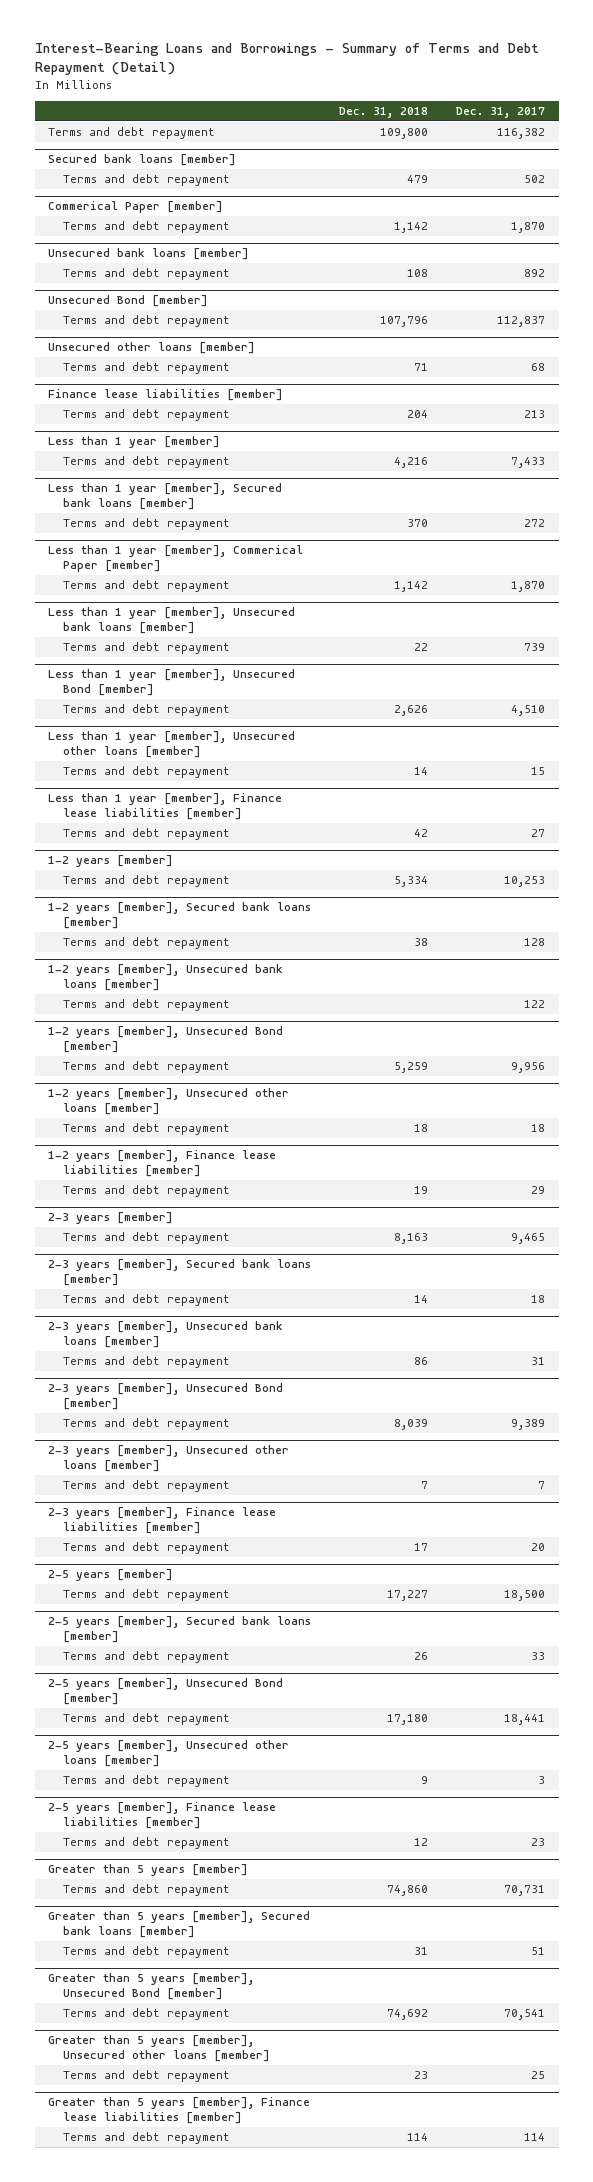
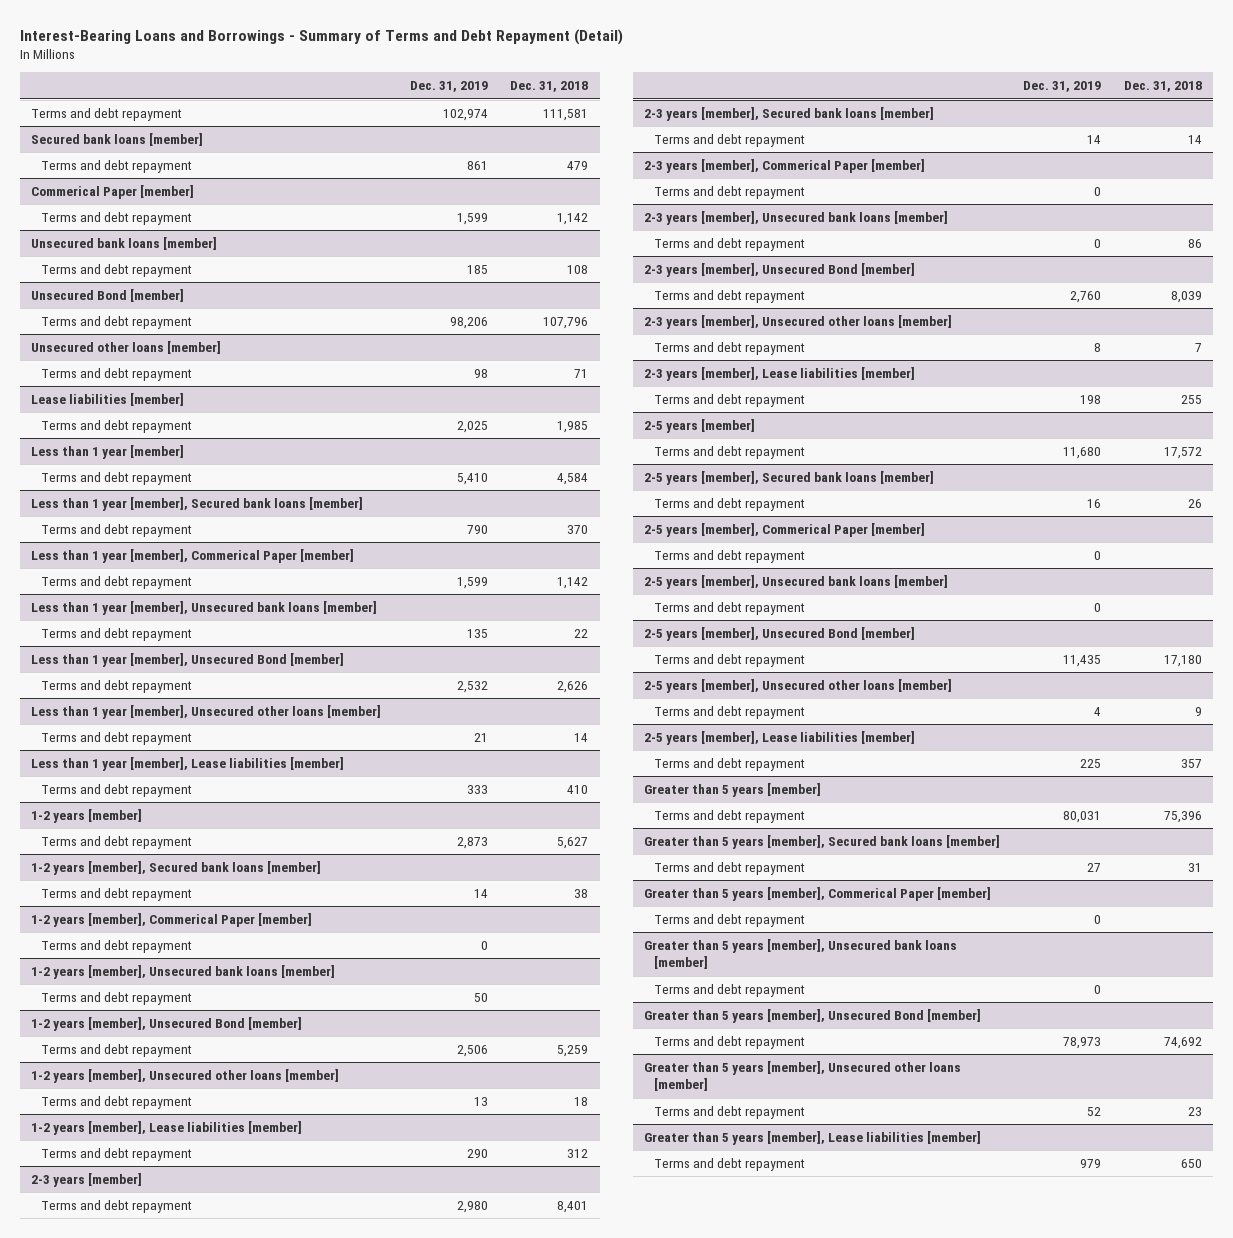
[455,106,545,118] Dec. 31, 2017 -> none
none -> [409,81,488,93] Dec. 31, 2019
[380,128,429,140] 109,800 -> [543,109,589,122] 111,581
[48,389,284,402] Finance lease liabilities [member] -> [31,393,185,407] Lease liabilities [member]
[407,410,429,419] 204 -> [557,421,589,434] 1,985
[394,457,429,469] 4,216 -> [557,473,589,486] 4,584
[48,793,283,820] Less than 1 year [member], Finance lease liabilities [member] -> [31,757,345,772] Less than 1 year [member], Lease liabilities [member]
[414,829,429,838] 42 -> [567,785,589,795] 410
[394,876,429,888] 5,334 -> [557,837,589,850] 5,627
none -> [31,913,313,928] 1-2 years [member], Commerical Paper [member]
none -> [40,940,192,954] Terms and debt repayment
[48,1150,277,1177] 1-2 years [member], Finance lease liabilities [member] -> [31,1121,303,1136] 1-2 years [member], Lease liabilities [member]
[414,1186,429,1195] 19 -> [567,1149,589,1159] 312
[394,1233,429,1245] 8,163 -> [557,1201,589,1214] 8,401
none -> [644,159,926,174] 2-3 years [member], Commerical Paper [member]
none -> [654,186,806,200] Terms and debt repayment
[48,1507,277,1534] 2-3 years [member], Finance lease liabilities [member] -> [644,367,916,382] 2-3 years [member], Lease liabilities [member]
[414,1543,429,1552] 17 -> [1180,395,1202,405] 255
[387,1590,429,1602] 17,227 -> [1163,447,1202,460] 17,572
none -> [644,523,926,538] 2-5 years [member], Commerical Paper [member]
none -> [654,550,806,564] Terms and debt repayment
none -> [644,575,949,590] 2-5 years [member], Unsecured bank loans [member]
none -> [654,602,806,616] Terms and debt repayment
[48,1802,277,1829] 2-5 years [member], Finance lease liabilities [member] -> [644,731,916,746] 2-5 years [member], Lease liabilities [member]
[414,1838,429,1847] 12 -> [1180,759,1202,769] 357
[387,1885,429,1897] 74,860 -> [1163,811,1202,824] 75,396
none -> [644,887,992,902] Greater than 5 years [member], Commerical Paper [member]
none -> [654,914,806,928] Terms and debt repayment
none -> [644,939,958,970] Greater than 5 years [member], Unsecured bank loans [member]
none -> [654,984,806,998] Terms and debt repayment
[48,2097,311,2124] Greater than 5 years [member], Finance lease liabilities [member] -> [644,1131,982,1146] Greater than 5 years [member], Lease liabilities [member]
[407,2133,429,2142] 114 -> [1180,1159,1202,1169] 650

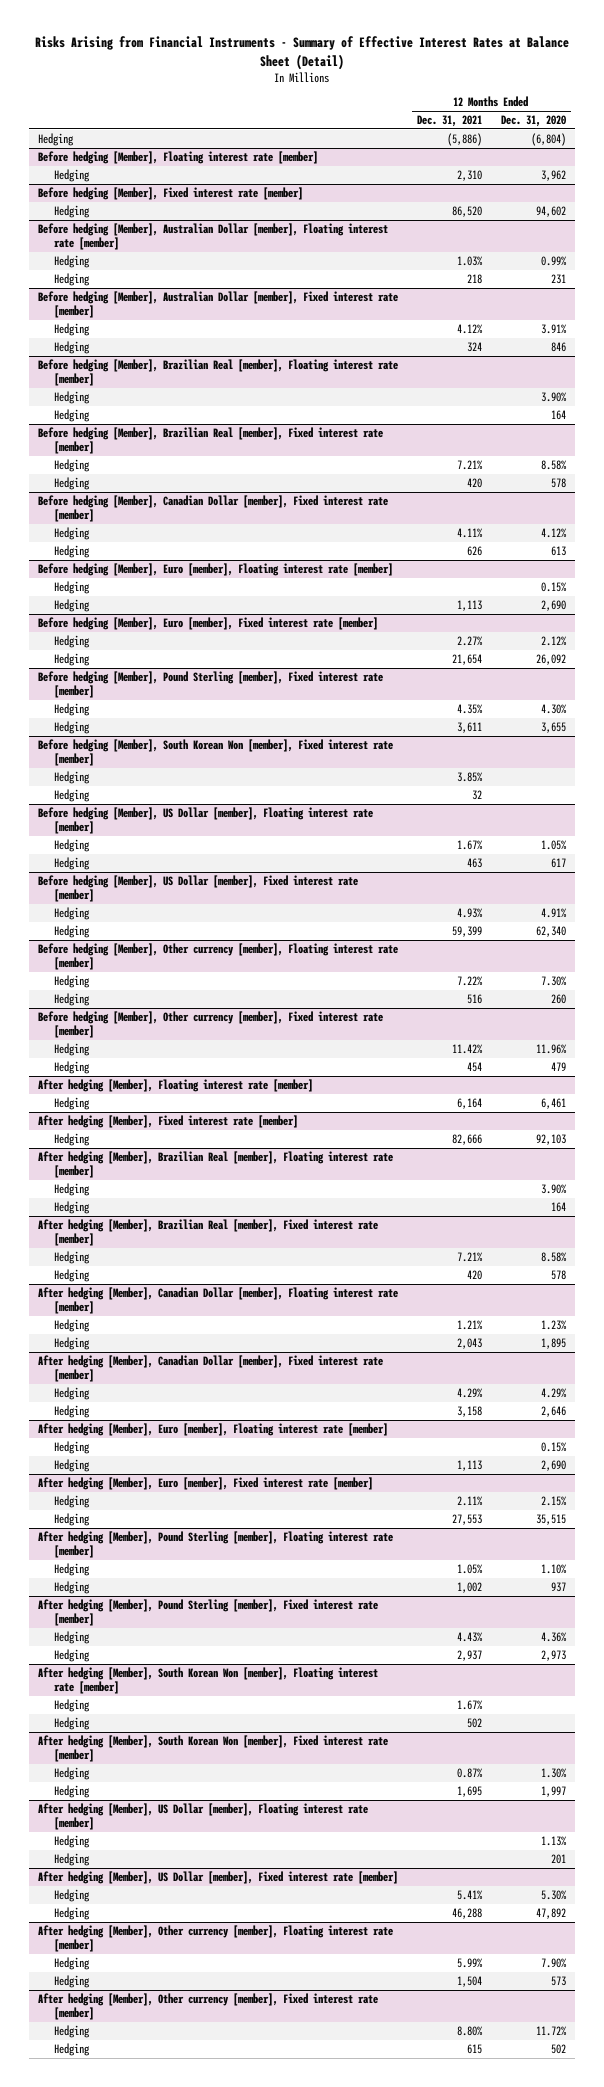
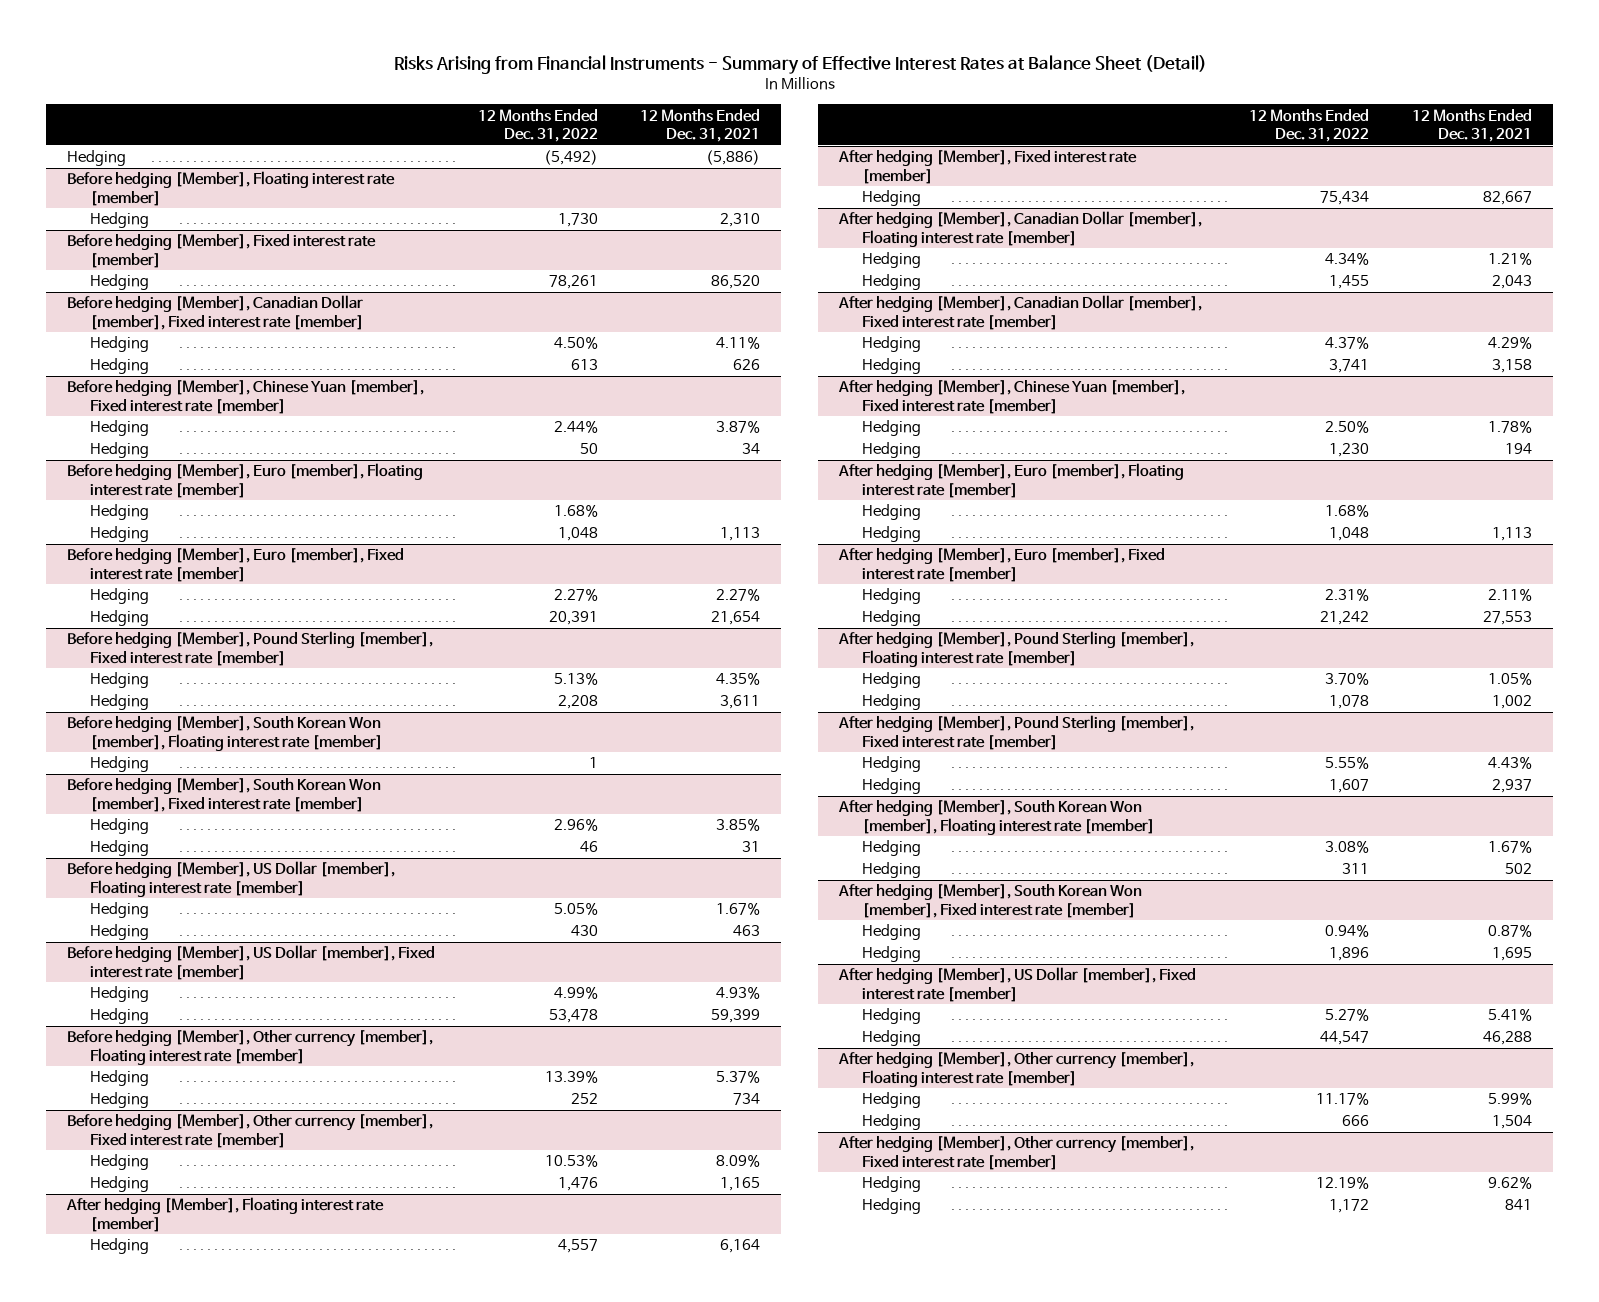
[500,115,566,128] Dec. 31, 2020 -> none
none -> [477,108,598,143] 12 Months Ended Dec. 31, 2022
[38,222,389,251] Before hedging [Member], Australian Dollar [member], Floating interest rate [member] -> none
[53,254,90,268] Hedging -> none
[53,272,90,286] Hedging -> none
[38,290,399,319] Before hedging [Member], Australian Dollar [member], Fixed interest rate [member] -> none
[53,322,90,336] Hedging -> none
[53,340,90,354] Hedging -> none
[38,358,399,387] Before hedging [Member], Brazilian Real [member], Floating interest rate [member] -> none
[53,390,90,404] Hedging -> none
[53,408,90,422] Hedging -> none
[38,426,384,455] Before hedging [Member], Brazilian Real [member], Fixed interest rate [member] -> none
[53,458,90,472] Hedging -> none
[53,476,90,490] Hedging -> none
none -> [67,380,425,414] Before hedging [Member], Chinese Yuan [member], Fixed interest rate [member]
none -> [90,420,150,437] Hedging
none -> [90,442,150,459] Hedging
none -> [67,716,384,751] Before hedging [Member], South Korean Won [member], Floating interest rate [member]
none -> [90,756,150,773] Hedging
[472,789,483,800] 32 -> [741,841,760,853] 31
[457,975,484,986] 7.22% -> [715,1070,760,1084] 5.37%
[467,993,483,1004] 516 -> [732,1093,760,1106] 734
[452,1043,484,1054] 11.42% -> [715,1154,760,1168] 8.09%
[467,1061,483,1072] 454 -> [719,1177,760,1192] 1,165
[38,1150,394,1179] After hedging [Member], Brazilian Real [member], Floating interest rate [member] -> none
[53,1182,90,1196] Hedging -> none
[53,1200,90,1214] Hedging -> none
[38,1218,379,1247] After hedging [Member], Brazilian Real [member], Fixed interest rate [member] -> none
[53,1250,90,1264] Hedging -> none
[53,1268,90,1282] Hedging -> none
[452,1133,483,1145] 82,666 -> [1482,191,1532,206] 82,667
none -> [838,380,1186,414] After hedging [Member], Chinese Yuan [member], Fixed interest rate [member]
none -> [861,420,921,437] Hedging
none -> [861,442,921,459] Hedging
[38,1802,369,1831] After hedging [Member], US Dollar [member], Floating interest rate [member] -> none
[53,1834,90,1848] Hedging -> none
[53,1852,90,1866] Hedging -> none
[457,2025,484,2036] 8.80% -> [1487,1176,1532,1190] 9.62%
[467,2043,483,2054] 615 -> [1504,1199,1532,1211] 841

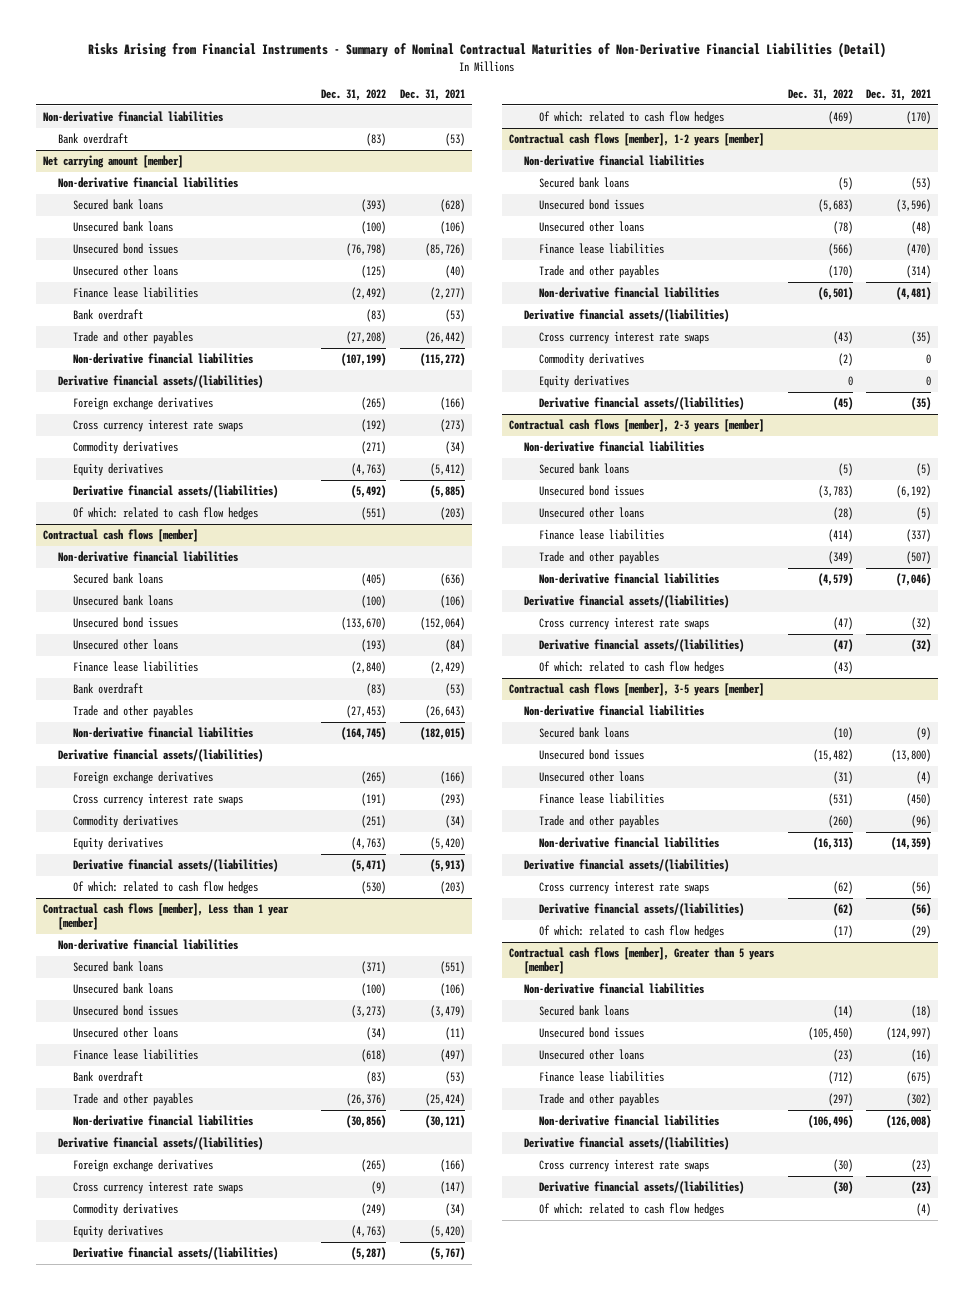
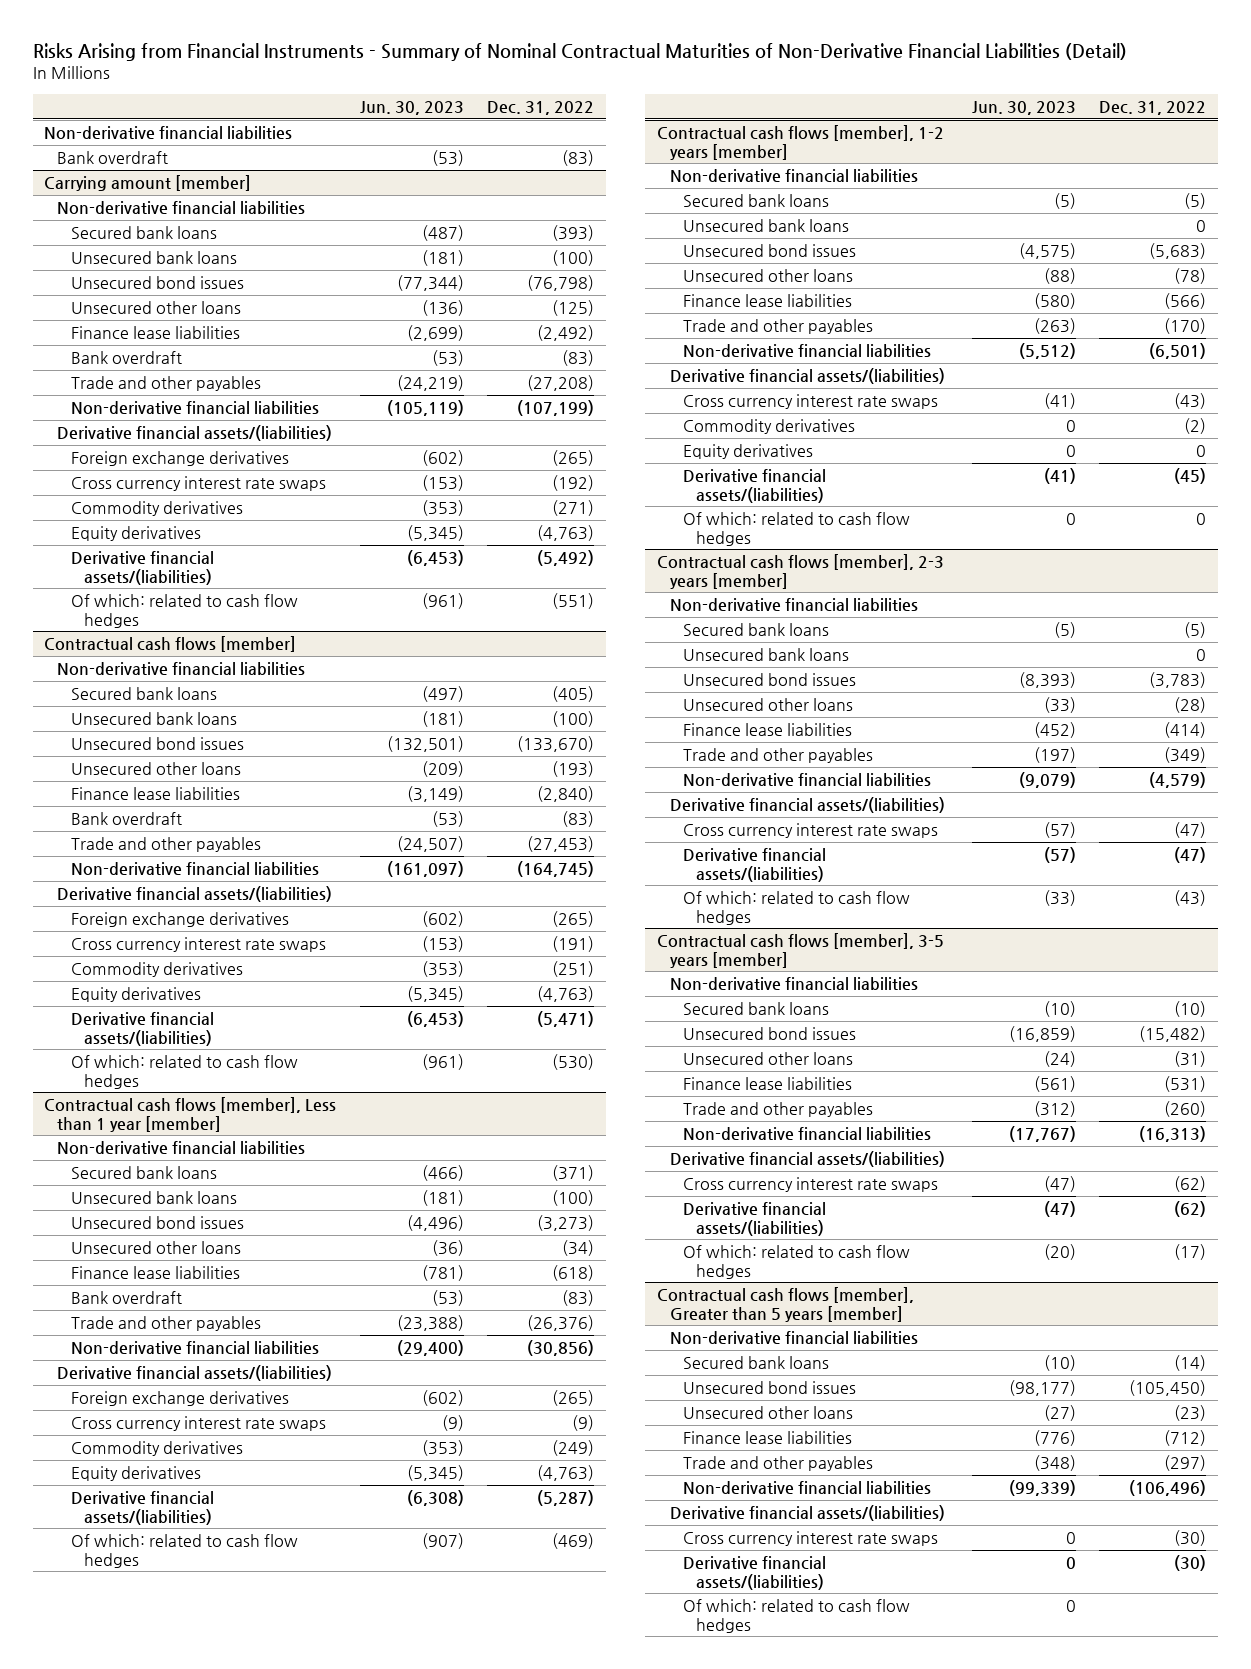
[400,88,466,101] Dec. 31, 2021 -> none
none -> [359,100,464,115] Jun. 30, 2023
[42,155,183,169] Net carrying amount [member] -> [44,174,252,191] Carrying amount [member]
none -> [682,218,849,232] Unsecured bank loans
none -> [682,511,910,546] Of which: related to cash flow hedges
none -> [682,647,849,661] Unsecured bank loans

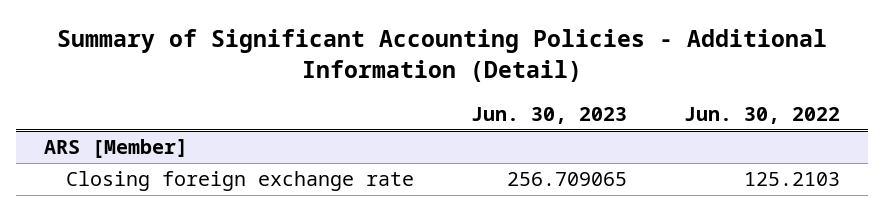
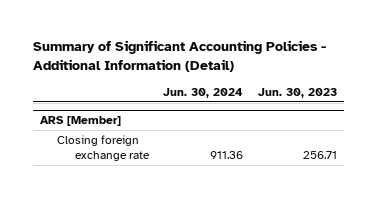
[683,106,840,124] Jun. 30, 2022 -> none
none -> [163,88,244,99] Jun. 30, 2024
[506,172,627,187] 256.709065 -> [303,150,338,159] 256.71

